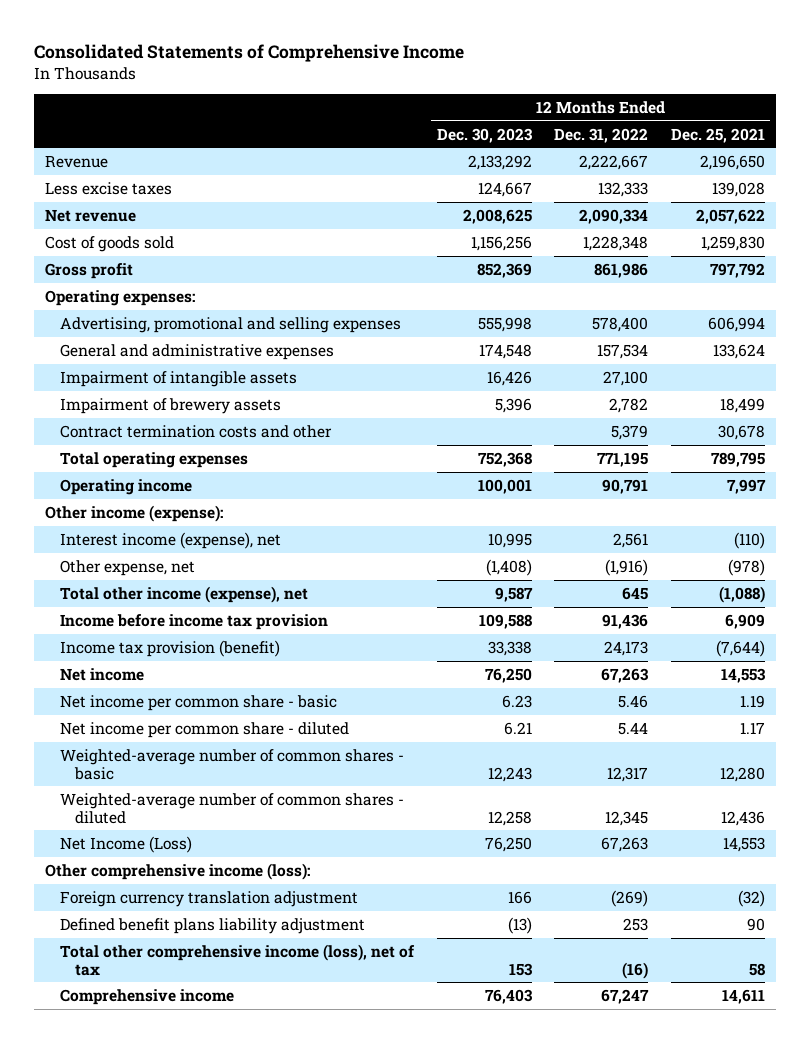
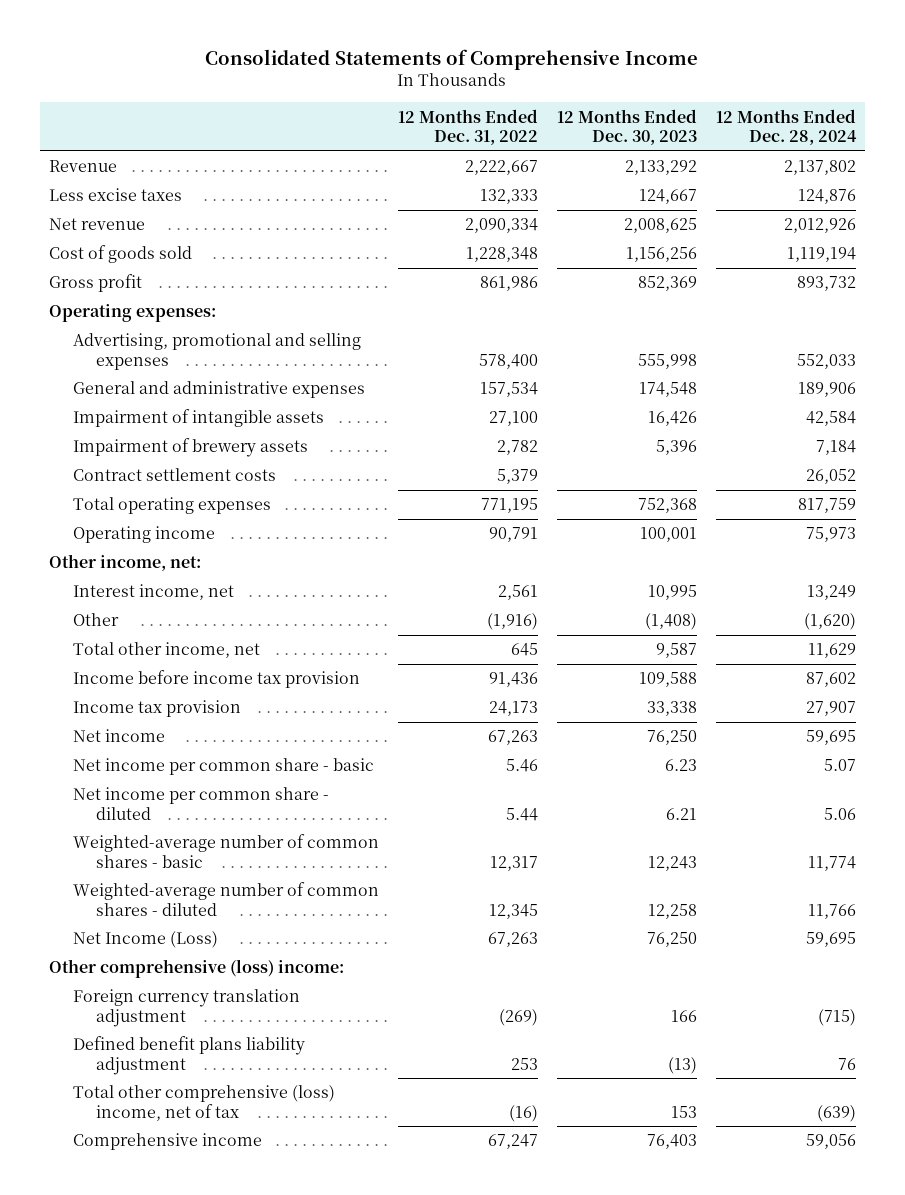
[670,127,765,143] Dec. 25, 2021 -> none
none -> [715,108,857,146] 12 Months Ended Dec. 28, 2024
[60,424,333,438] Contract termination costs and other -> [72,468,276,482] Contract settlement costs
[45,504,224,522] Other income (expense): -> [49,554,202,572] Other income, net:
[60,531,282,549] Interest income (expense), net -> [72,584,234,601] Interest income, net
[60,559,196,576] Other expense, net -> [72,613,119,627] Other
[60,585,309,603] Total other income (expense), net -> [72,642,260,659] Total other income, net
[60,639,281,657] Income tax provision (benefit) -> [72,700,241,718] Income tax provision
[45,862,311,880] Other comprehensive income (loss): -> [49,959,345,979] Other comprehensive (loss) income:
[60,943,416,976] Total other comprehensive income (loss), net of tax -> [72,1085,335,1121] Total other comprehensive (loss) income, net of tax

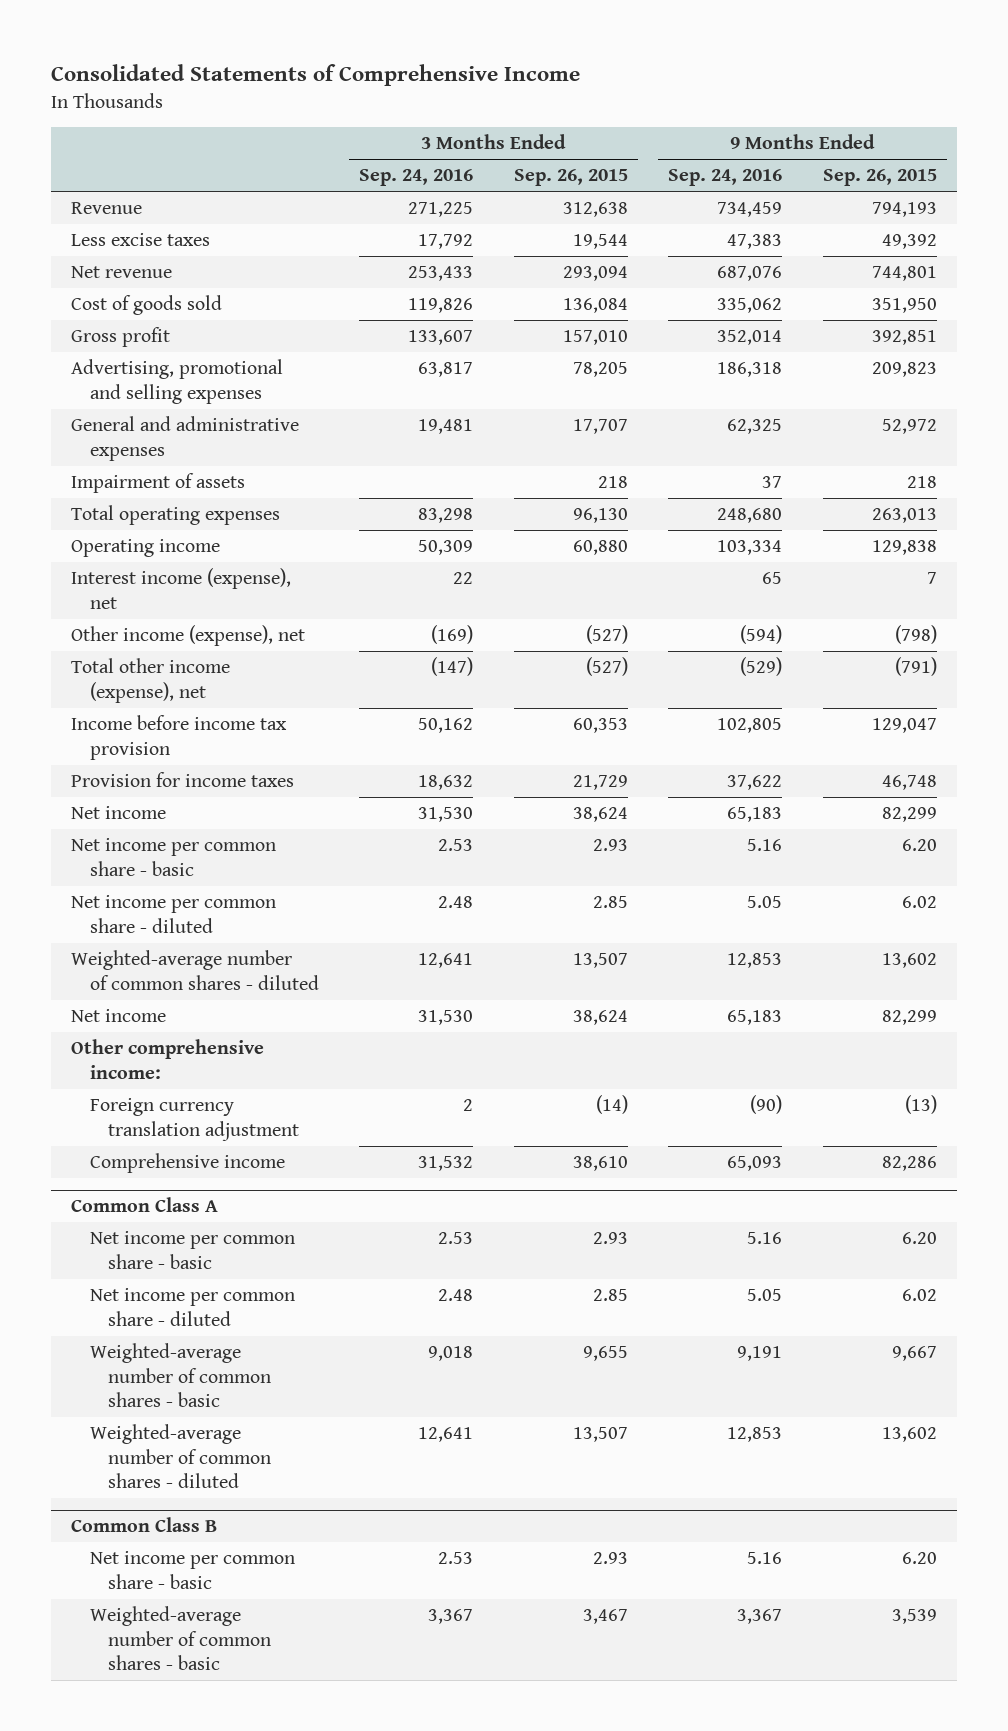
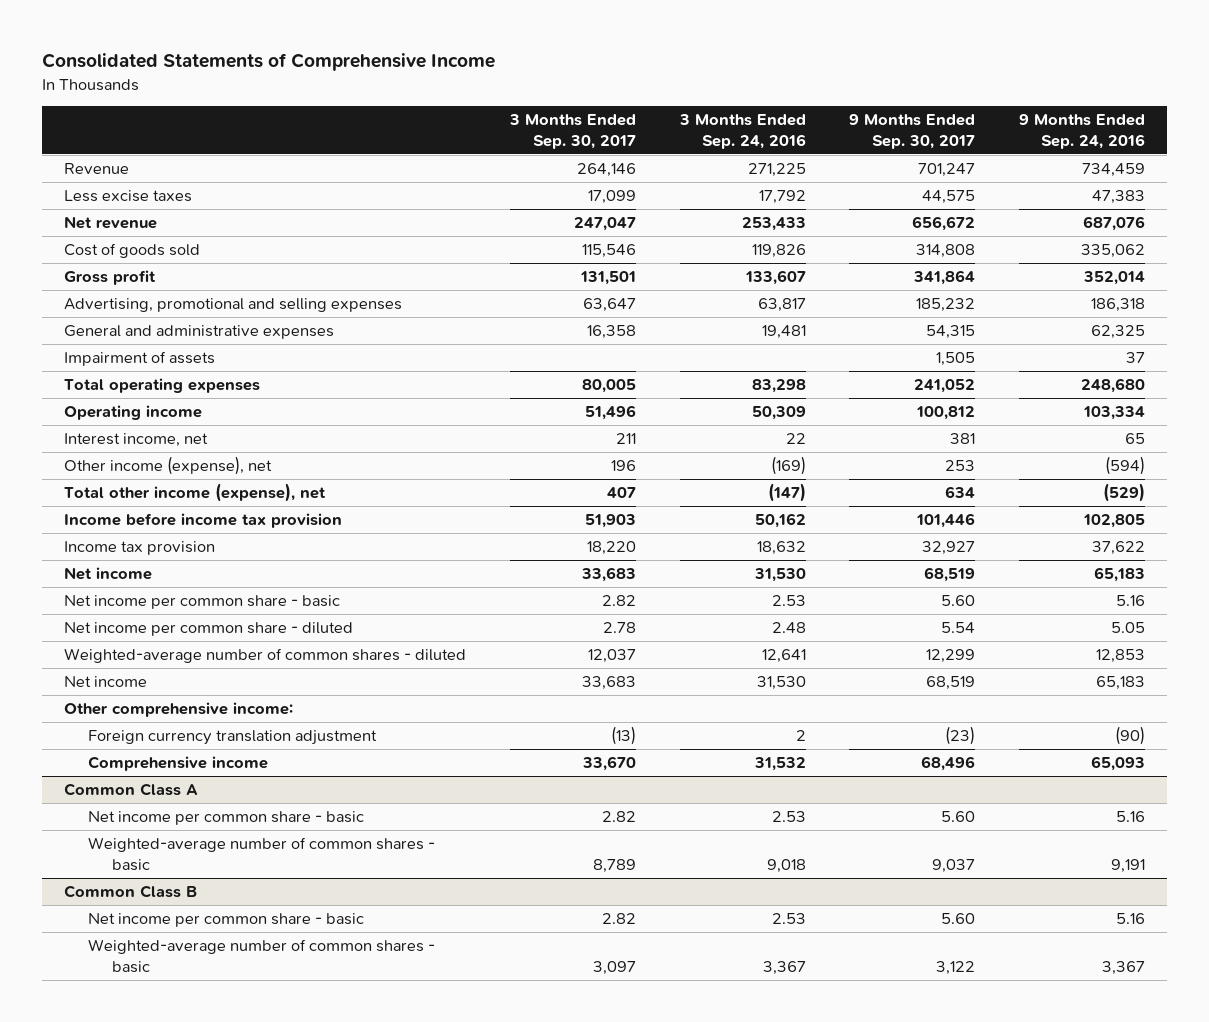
[513,169,628,187] Sep. 26, 2015 -> none
[822,169,937,187] Sep. 26, 2015 -> none
none -> [508,113,636,150] 3 Months Ended Sep. 30, 2017
none -> [849,113,976,150] 9 Months Ended Sep. 30, 2017
[71,568,292,609] Interest income (expense), net -> [63,432,208,447] Interest income, net
[71,772,295,788] Provision for income taxes -> [63,540,215,555] Income tax provision
[89,1288,295,1326] Net income per common share - diluted -> none
[89,1424,271,1489] Weighted-average number of common shares - diluted -> none

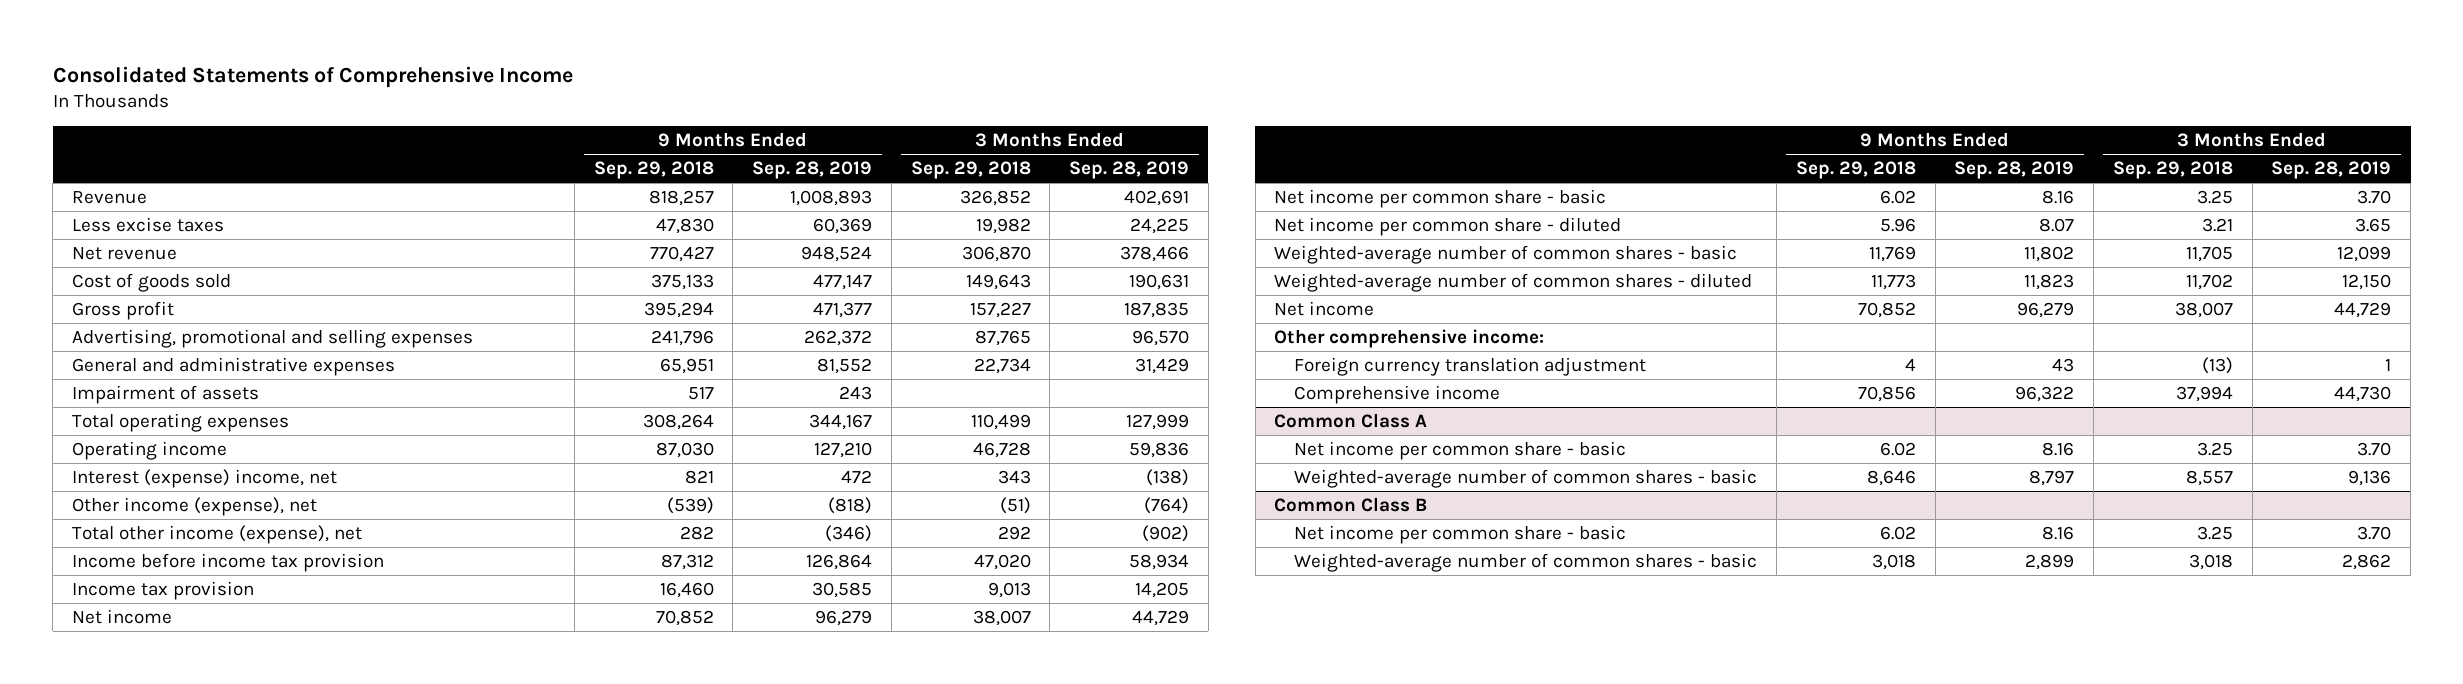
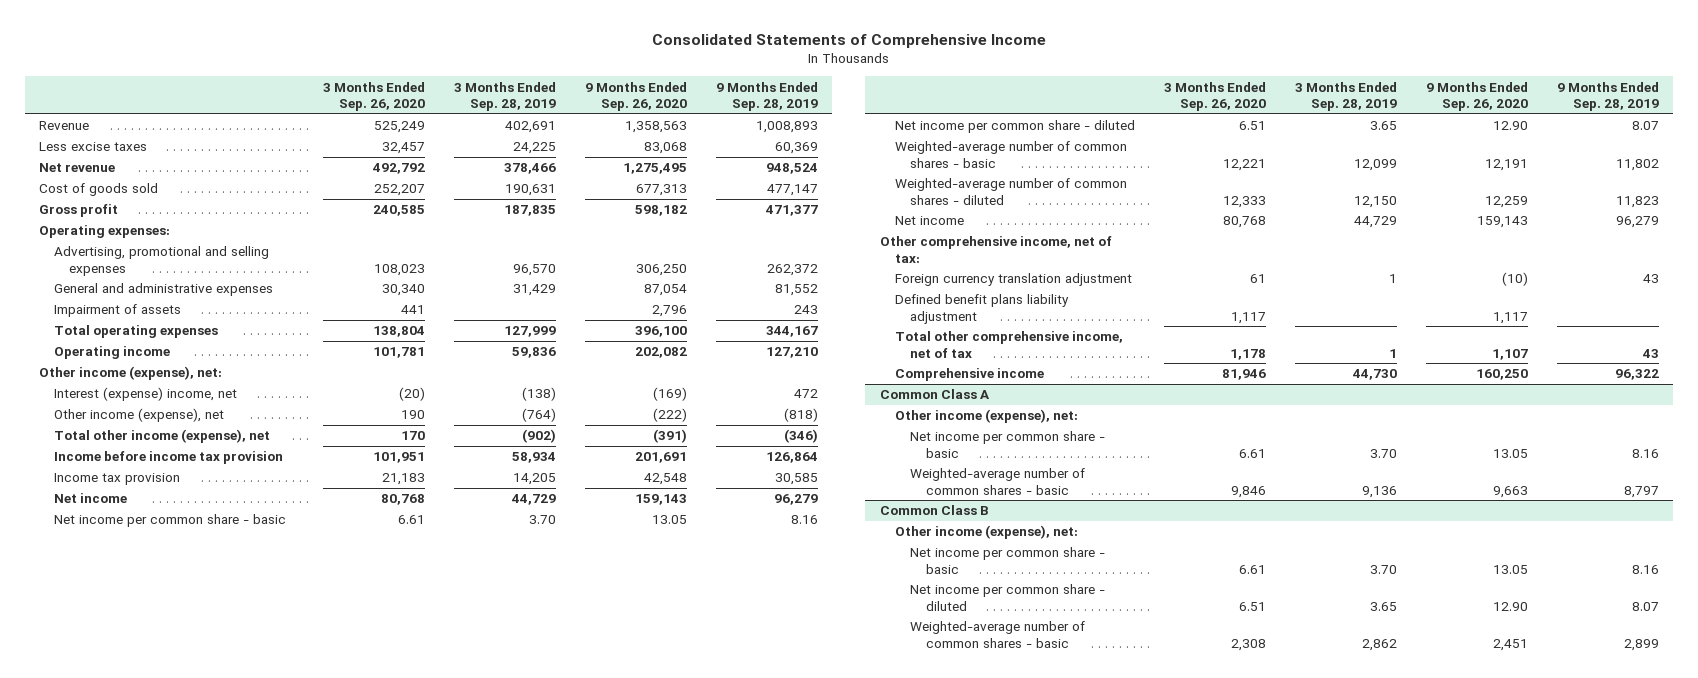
[593,160,714,179] Sep. 29, 2018 -> none
[910,160,1031,179] Sep. 29, 2018 -> none
none -> [323,81,426,112] 3 Months Ended Sep. 26, 2020
none -> [584,81,687,112] 9 Months Ended Sep. 26, 2020
none -> [39,225,171,239] Operating expenses:
none -> [39,366,223,381] Other income (expense), net:
[1274,328,1545,348] Other comprehensive income: -> [879,236,1112,263] Other comprehensive income, net of tax:
none -> [895,294,1070,324] Defined benefit plans liability adjustment
none -> [895,331,1124,358] Total other comprehensive income, net of tax
none -> [895,409,1079,424] Other income (expense), net:
none -> [895,525,1079,540] Other income (expense), net:
none -> [910,584,1106,611] Net income per common share - diluted

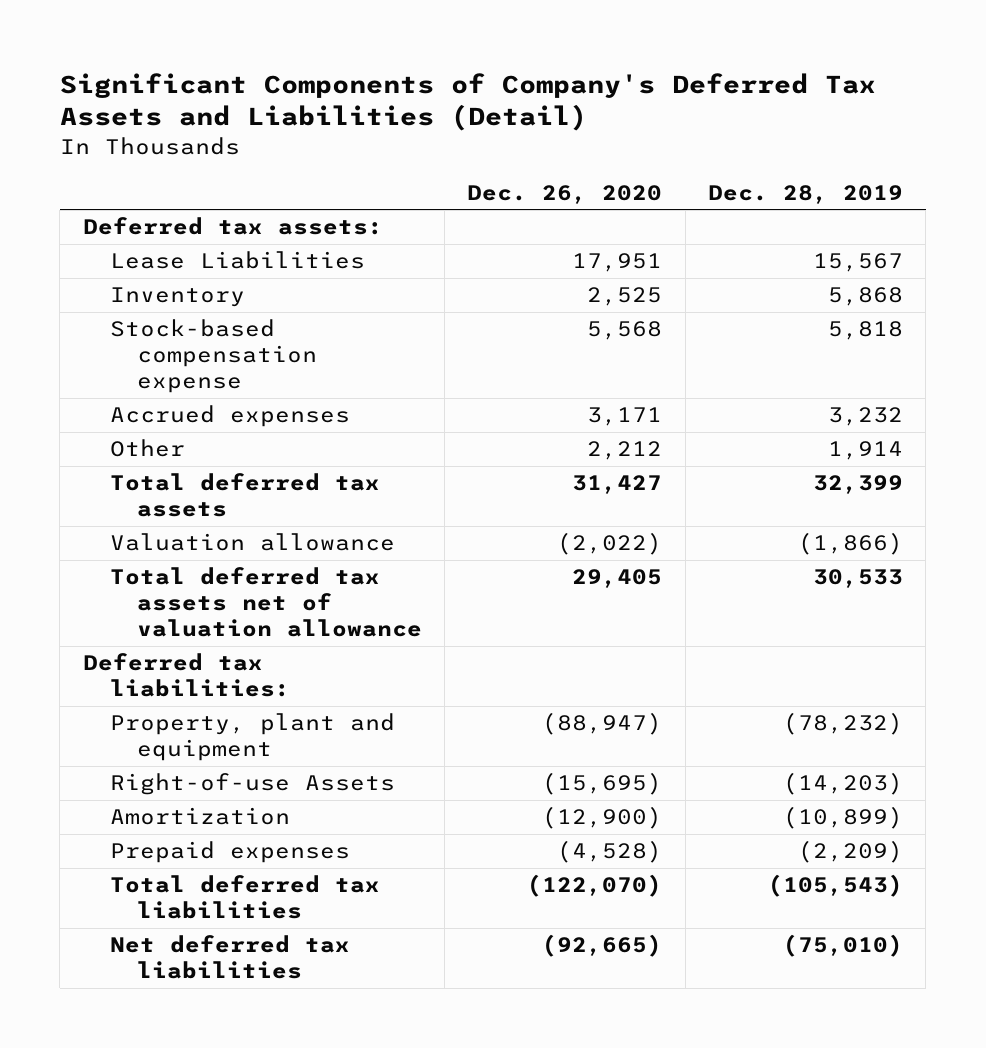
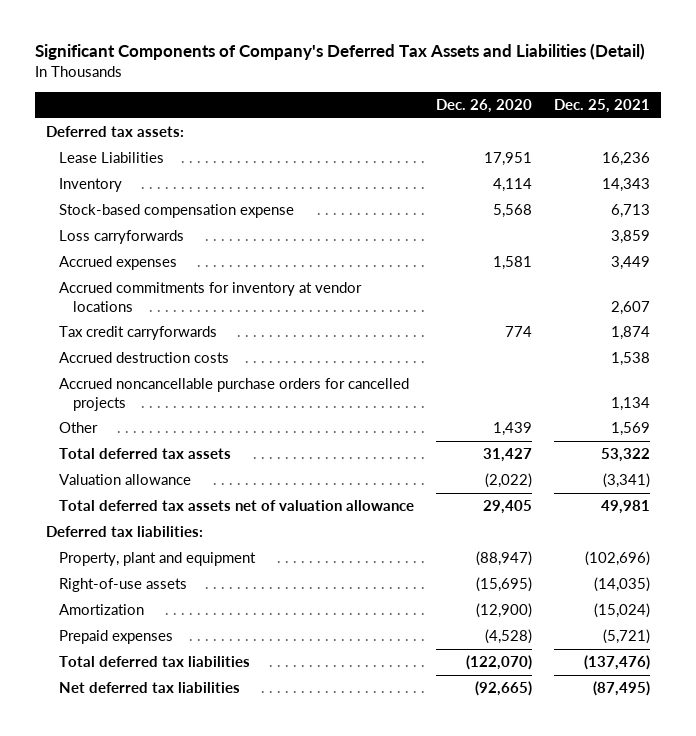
[707,184,903,204] Dec. 28, 2019 -> none
none -> [553,99,650,114] Dec. 25, 2021
[587,287,663,307] 2,525 -> [493,178,533,193] 4,114
none -> [59,230,185,245] Loss carryforwards
[587,407,663,427] 3,171 -> [493,256,533,271] 1,581
none -> [59,282,363,312] Accrued commitments for inventory at vendor locations
none -> [59,326,218,341] Tax credit carryforwards
none -> [59,352,230,364] Accrued destruction costs
none -> [59,378,410,411] Accrued noncancellable purchase orders for cancelled projects
[587,441,663,461] 2,212 -> [493,422,533,437] 1,439
[109,773,395,796] Right-of-use Assets -> [59,578,188,593] Right-of-use assets

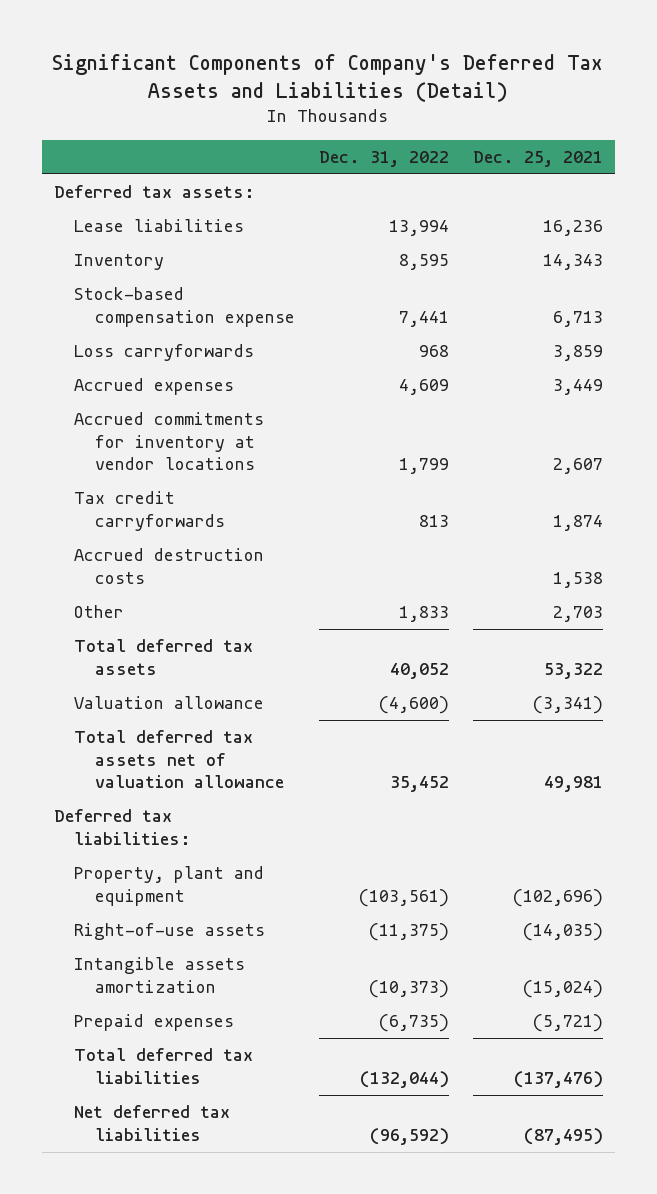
[436,99,533,114] Dec. 26, 2020 -> none
none -> [319,151,450,168] Dec. 31, 2022
[59,152,165,164] Lease Liabilities -> [74,219,245,233] Lease liabilities
[59,378,410,411] Accrued noncancellable purchase orders for cancelled projects -> none
[610,422,650,437] 1,569 -> [553,606,604,623] 2,703
[59,604,145,616] Amortization -> [74,957,246,993] Intangible assets amortization

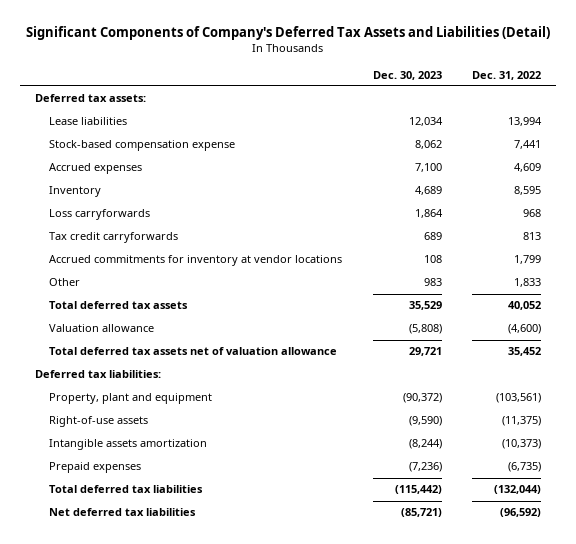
[473,151,604,168] Dec. 25, 2021 -> none
none -> [372,70,442,80] Dec. 30, 2023
[74,254,165,271] Inventory -> [49,186,102,198] Inventory
[74,344,255,362] Loss carryforwards -> [49,209,151,221] Loss carryforwards
[74,548,265,584] Accrued destruction costs -> none
[74,412,265,471] Accrued commitments for inventory at vendor locations -> [49,255,343,267] Accrued commitments for inventory at vendor locations

